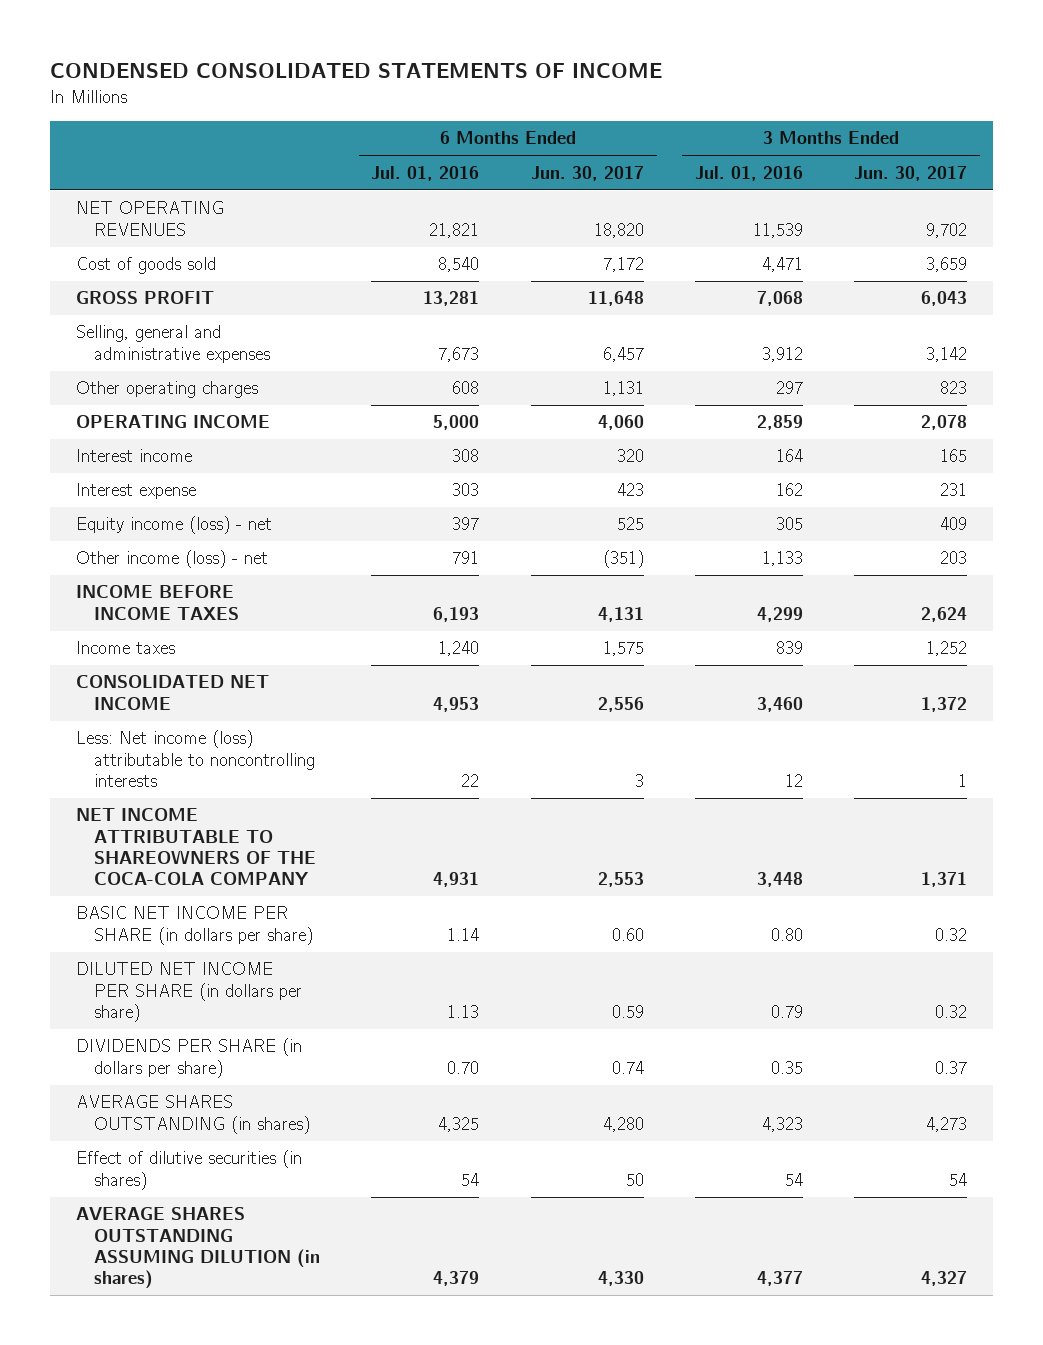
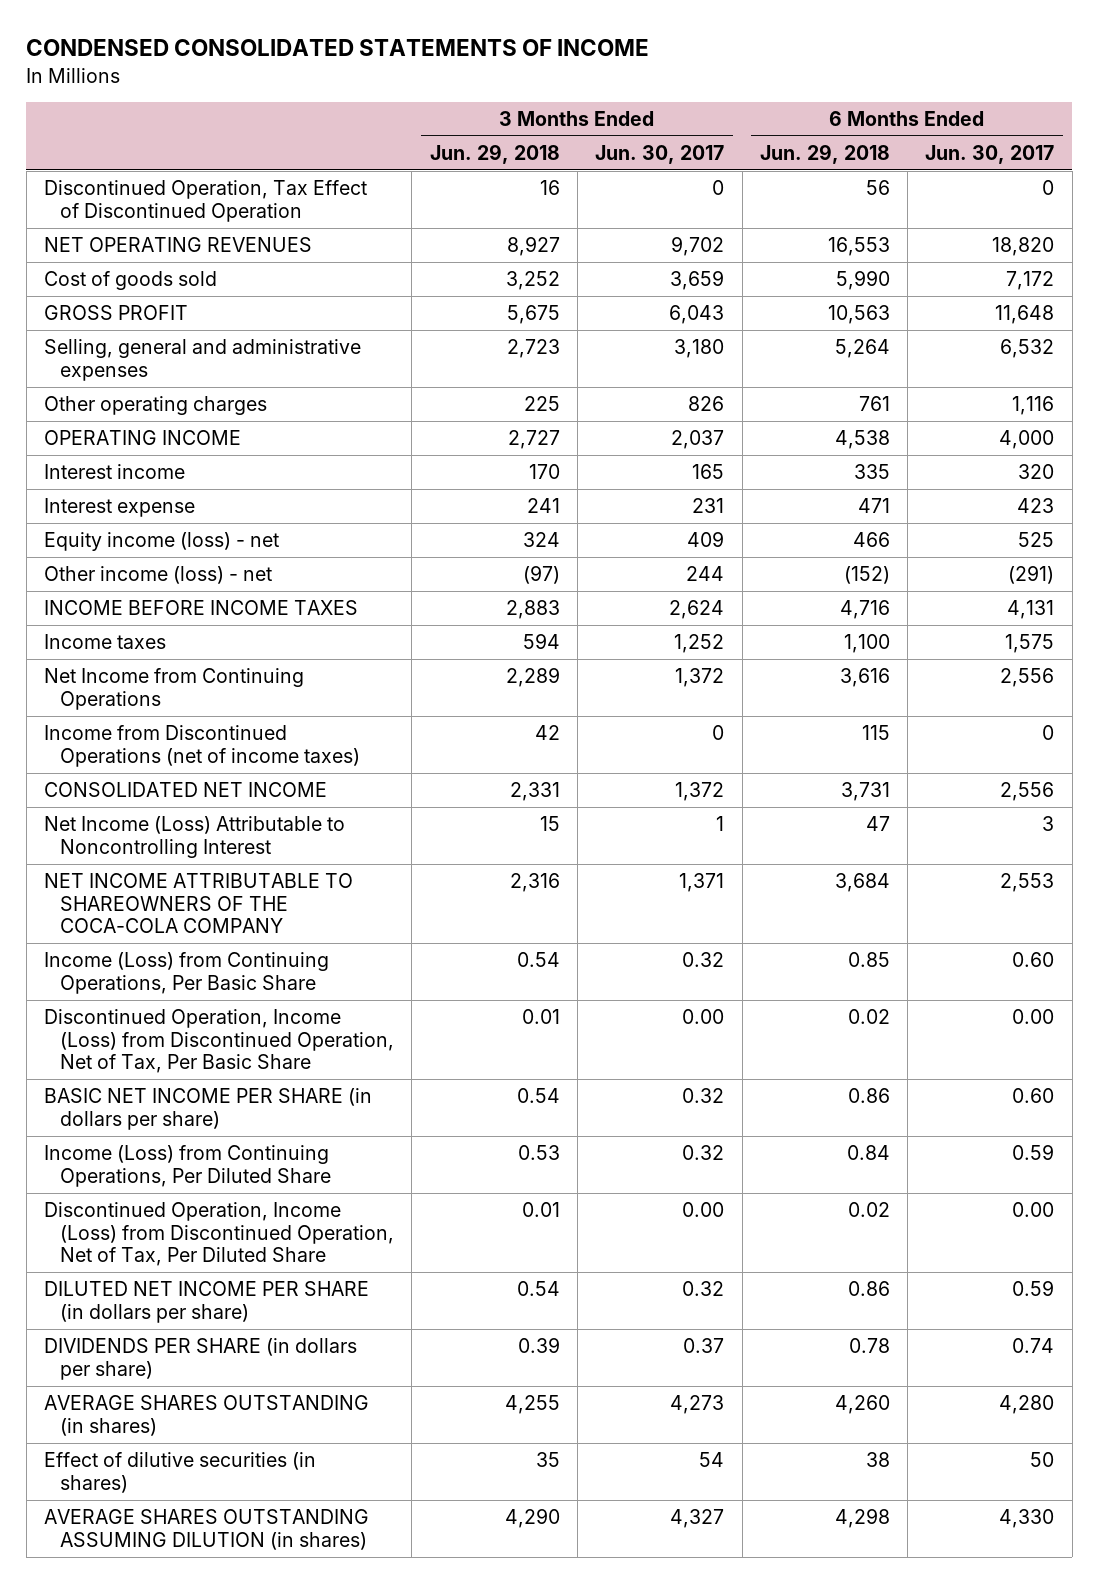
[371,165,480,181] Jul. 01, 2016 -> none
[694,165,803,181] Jul. 01, 2016 -> none
none -> [429,143,560,164] Jun. 29, 2018
none -> [759,143,890,164] Jun. 29, 2018
none -> [44,180,368,222] Discontinued Operation, Tax Effect of Discontinued Operation
[602,346,644,362] 6,457 -> [1000,339,1055,359] 6,532
[926,346,968,362] 3,142 -> [674,339,725,359] 3,180
[602,381,644,397] 1,131 -> [1012,396,1055,416] 1,116
[940,381,968,395] 823 -> [688,396,725,412] 826
[597,415,644,431] 4,060 -> [999,430,1055,450] 4,000
[921,415,968,431] 2,078 -> [671,430,725,450] 2,037
[602,550,644,569] (351) -> [1008,565,1055,585] (291)
[940,551,968,565] 203 -> [686,566,725,582] 244
none -> [44,668,305,710] Net Income from Continuing Operations
none -> [44,725,361,767] Income from Discontinued Operations (net of income taxes)
[75,730,316,788] Less: Net income (loss) attributable to noncontrolling interests -> [44,816,346,858] Net Income (Loss) Attributable to Noncontrolling Interest
none -> [44,952,330,994] Income (Loss) from Continuing Operations, Per Basic Share
none -> [44,1009,395,1074] Discontinued Operation, Income (Loss) from Discontinued Operation, Net of Tax, Per Basic Share
none -> [44,1145,332,1187] Income (Loss) from Continuing Operations, Per Diluted Share
none -> [44,1202,395,1267] Discontinued Operation, Income (Loss) from Discontinued Operation, Net of Tax, Per Diluted Share

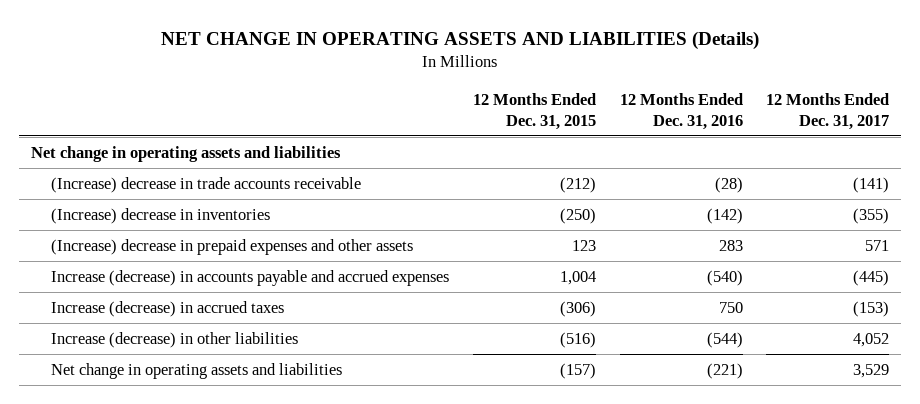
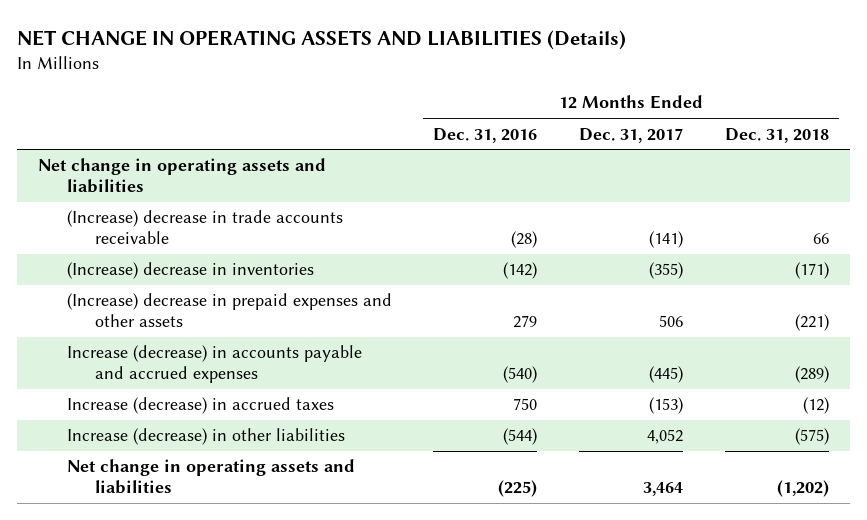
[472,92,596,130] 12 Months Ended Dec. 31, 2015 -> none
none -> [724,127,829,143] Dec. 31, 2018
[718,239,743,251] 283 -> [513,315,538,329] 279
[865,239,890,251] 571 -> [659,315,684,328] 506
[706,362,743,379] (221) -> [498,480,538,498] (225)
[853,363,890,378] 3,529 -> [643,482,684,497] 3,464

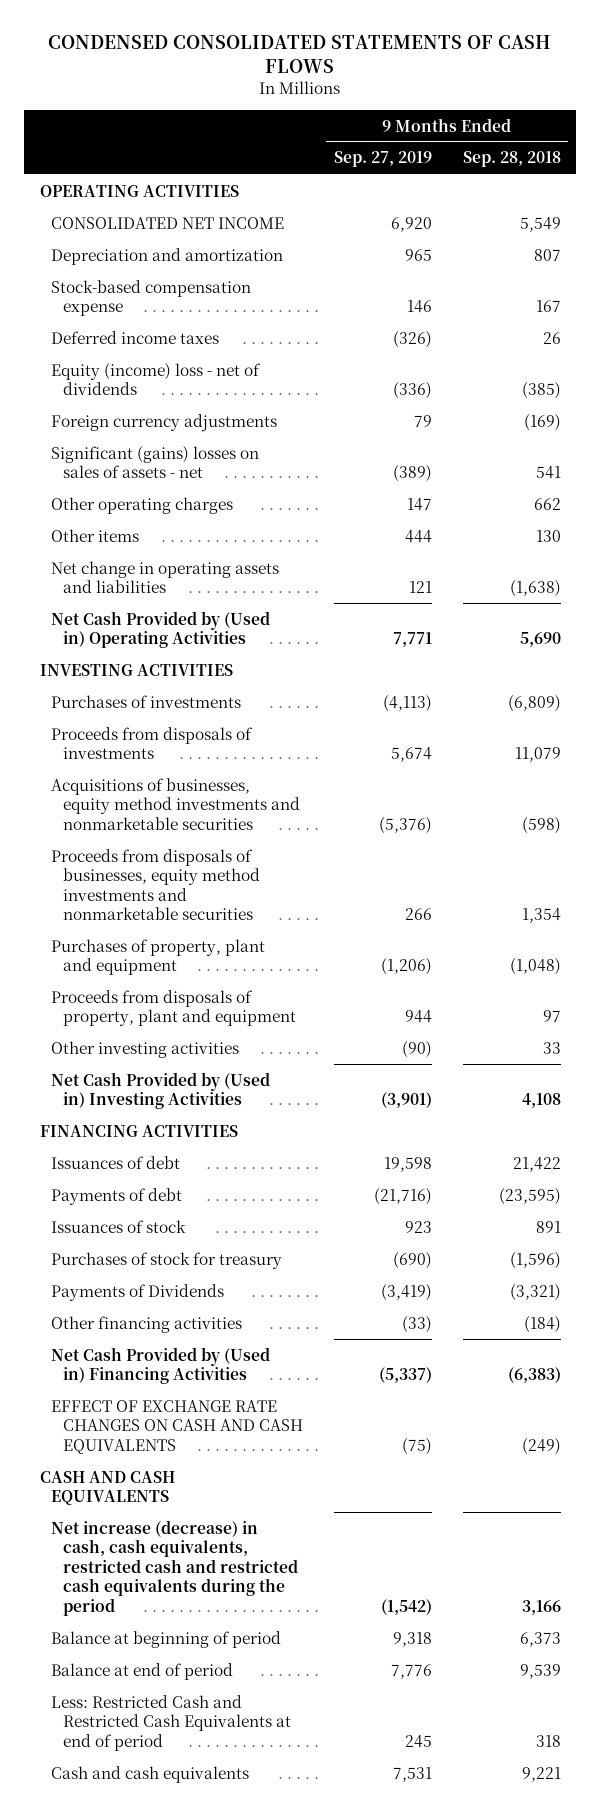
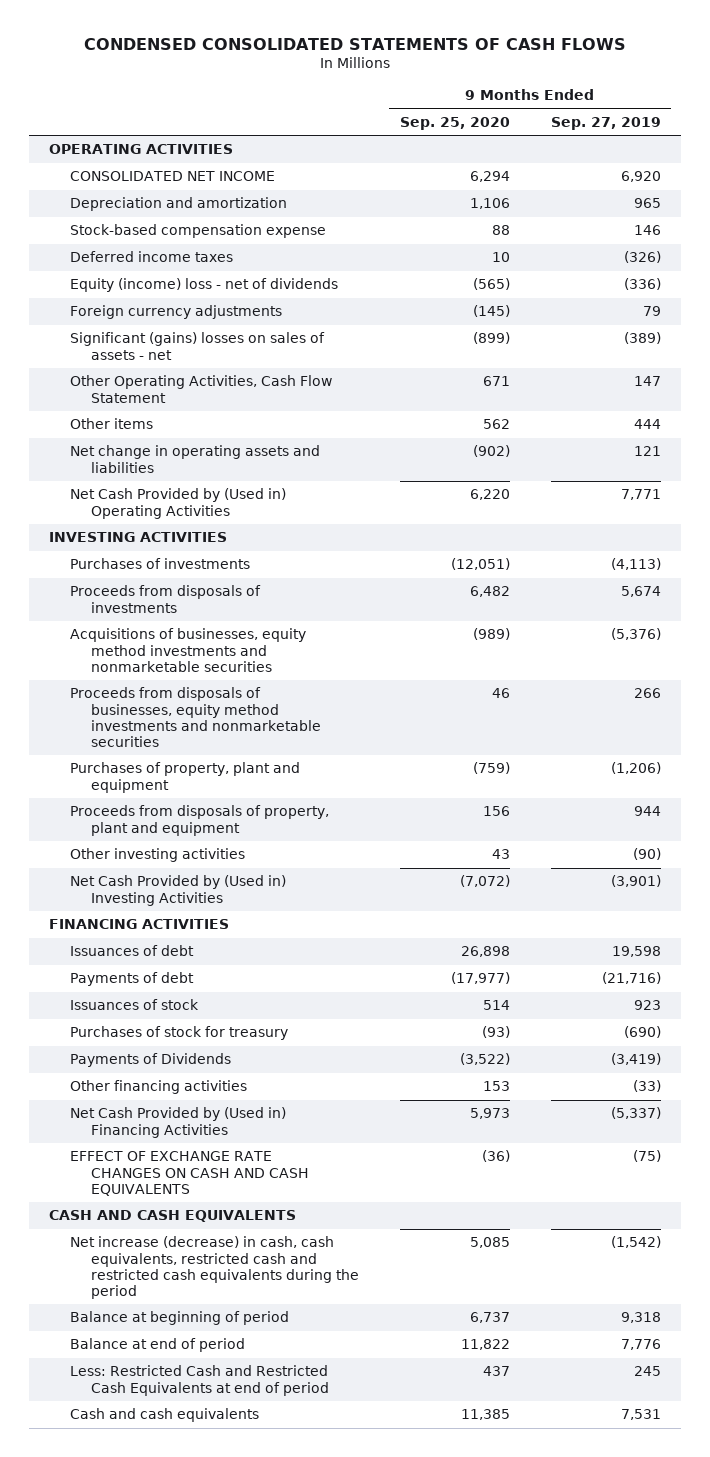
[462,151,561,168] Sep. 28, 2018 -> none
none -> [399,116,510,130] Sep. 25, 2020
[51,496,234,514] Other operating charges -> [69,375,332,403] Other Operating Activities, Cash Flow Statement

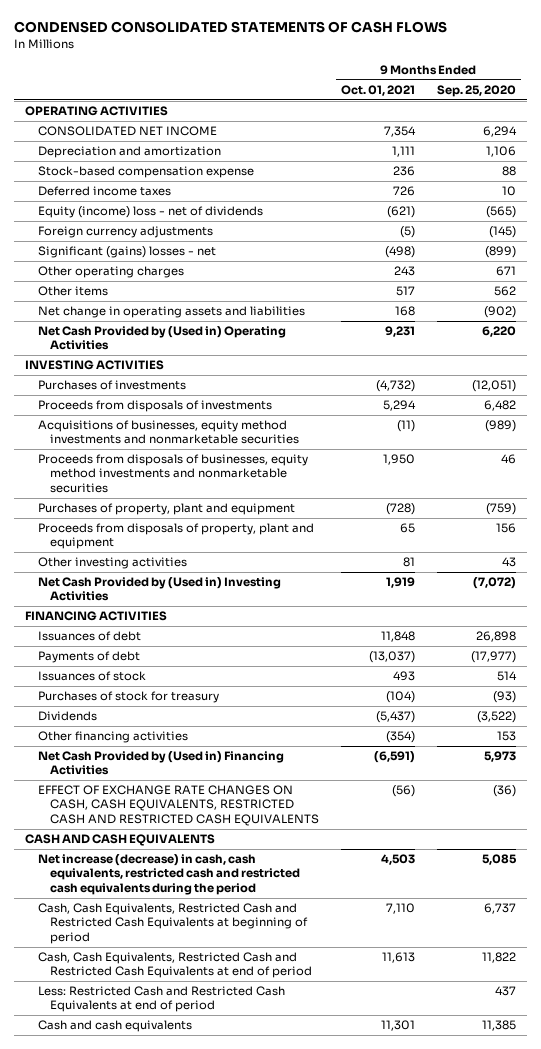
[550,116,661,130] Sep. 27, 2019 -> none
none -> [341,84,416,96] Oct. 01, 2021
[69,332,325,360] Significant (gains) losses on sales of assets - net -> [37,246,216,259] Significant (gains) losses - net
[69,375,332,403] Other Operating Activities, Cash Flow Statement -> [37,266,184,279] Other operating charges
[69,1053,231,1068] Payments of Dividends -> [37,711,97,722] Dividends
[69,1151,309,1196] EFFECT OF EXCHANGE RATE CHANGES ON CASH AND CASH EQUIVALENTS -> [37,785,320,826] EFFECT OF EXCHANGE RATE CHANGES ON CASH, CASH EQUIVALENTS, RESTRICTED CASH AND RESTRICTED CASH EQUIVALENTS
[69,1311,289,1326] Balance at beginning of period -> [37,903,309,944] Cash, Cash Equivalents, Restricted Cash and Restricted Cash Equivalents at beginning of period
[69,1338,245,1353] Balance at end of period -> [37,952,313,979] Cash, Cash Equivalents, Restricted Cash and Restricted Cash Equivalents at end of period

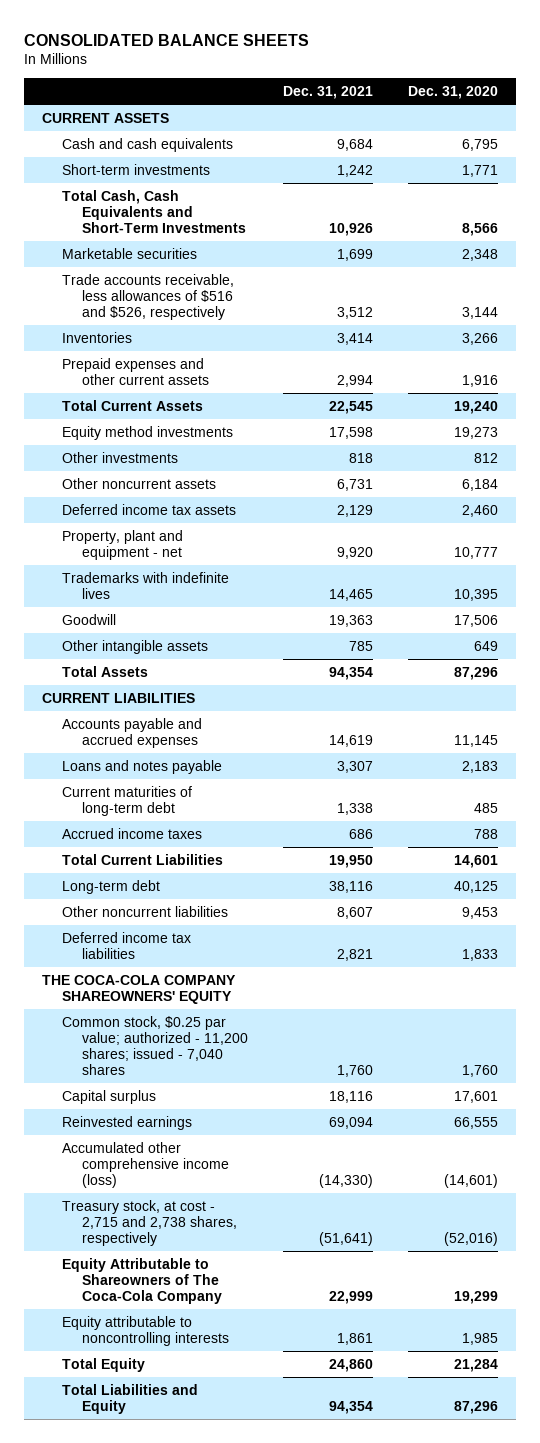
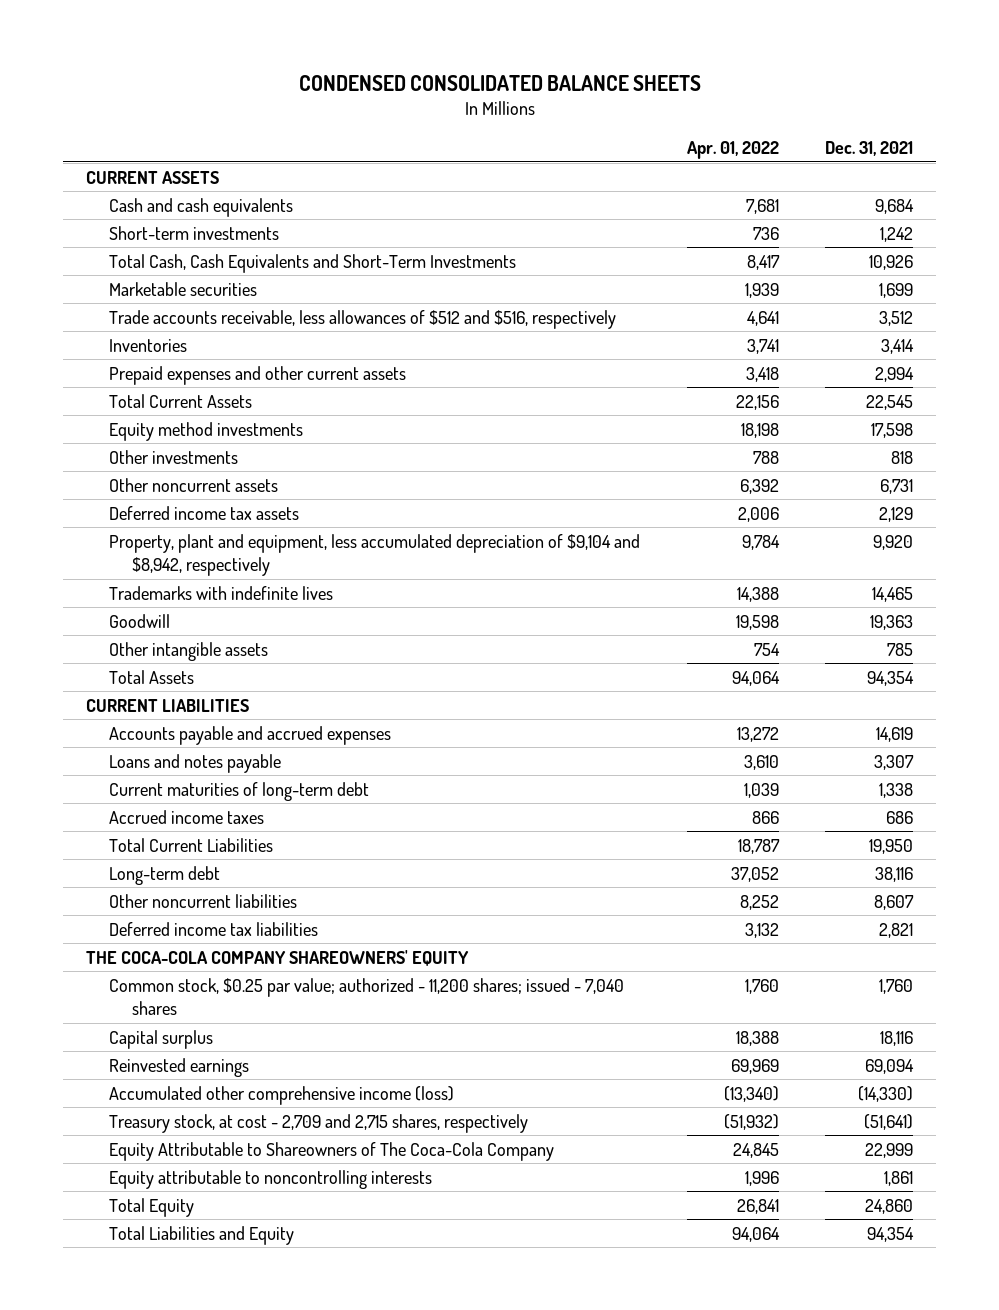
[24,33,310,46] CONSOLIDATED BALANCE SHEETS -> [298,74,701,91] CONDENSED CONSOLIDATED BALANCE SHEETS
[408,85,499,99] Dec. 31, 2020 -> none
none -> [686,141,779,160] Apr. 01, 2022
[61,273,234,320] Trade accounts receivable, less allowances of $516 and $526, respectively -> [109,309,617,329] Trade accounts receivable, less allowances of $512 and $516, respectively
[61,529,183,560] Property, plant and equipment - net -> [109,533,641,577] Property, plant and equipment, less accumulated depreciation of $9,104 and $8,942, respectively
[61,1199,237,1246] Treasury stock, at cost - 2,715 and 2,738 shares, respectively -> [109,1113,529,1133] Treasury stock, at cost - 2,709 and 2,715 shares, respectively

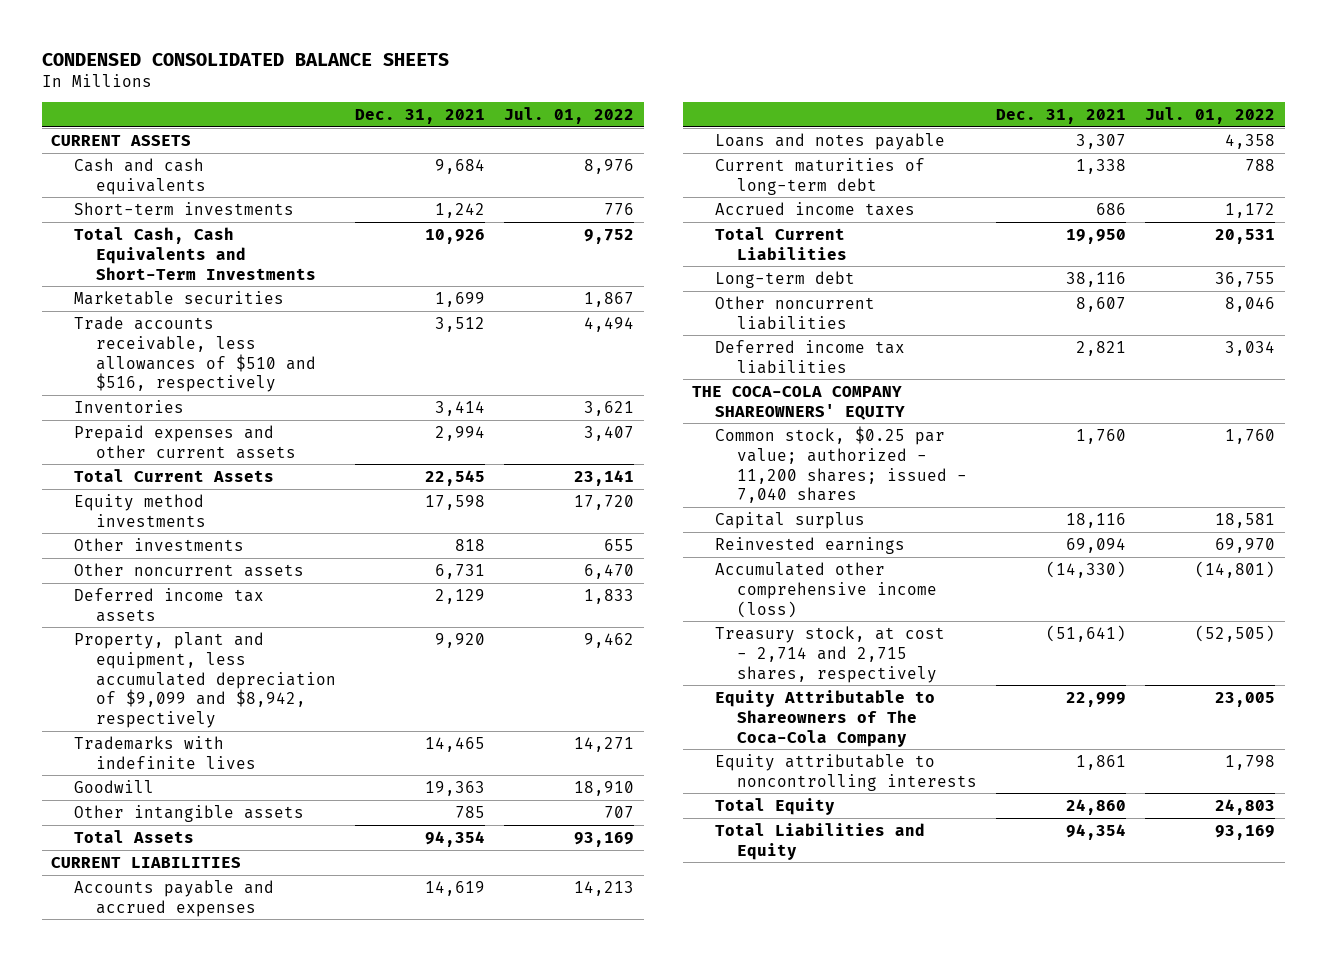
[686,141,779,160] Apr. 01, 2022 -> none
none -> [504,106,635,124] Jul. 01, 2022
[109,309,617,329] Trade accounts receivable, less allowances of $512 and $516, respectively -> [73,315,317,393] Trade accounts receivable, less allowances of $510 and $516, respectively
[109,533,641,577] Property, plant and equipment, less accumulated depreciation of $9,104 and $8,942, respectively -> [73,631,337,729] Property, plant and equipment, less accumulated depreciation of $9,099 and $8,942, respectively
[109,1113,529,1133] Treasury stock, at cost - 2,709 and 2,715 shares, respectively -> [714,625,945,683] Treasury stock, at cost - 2,714 and 2,715 shares, respectively

